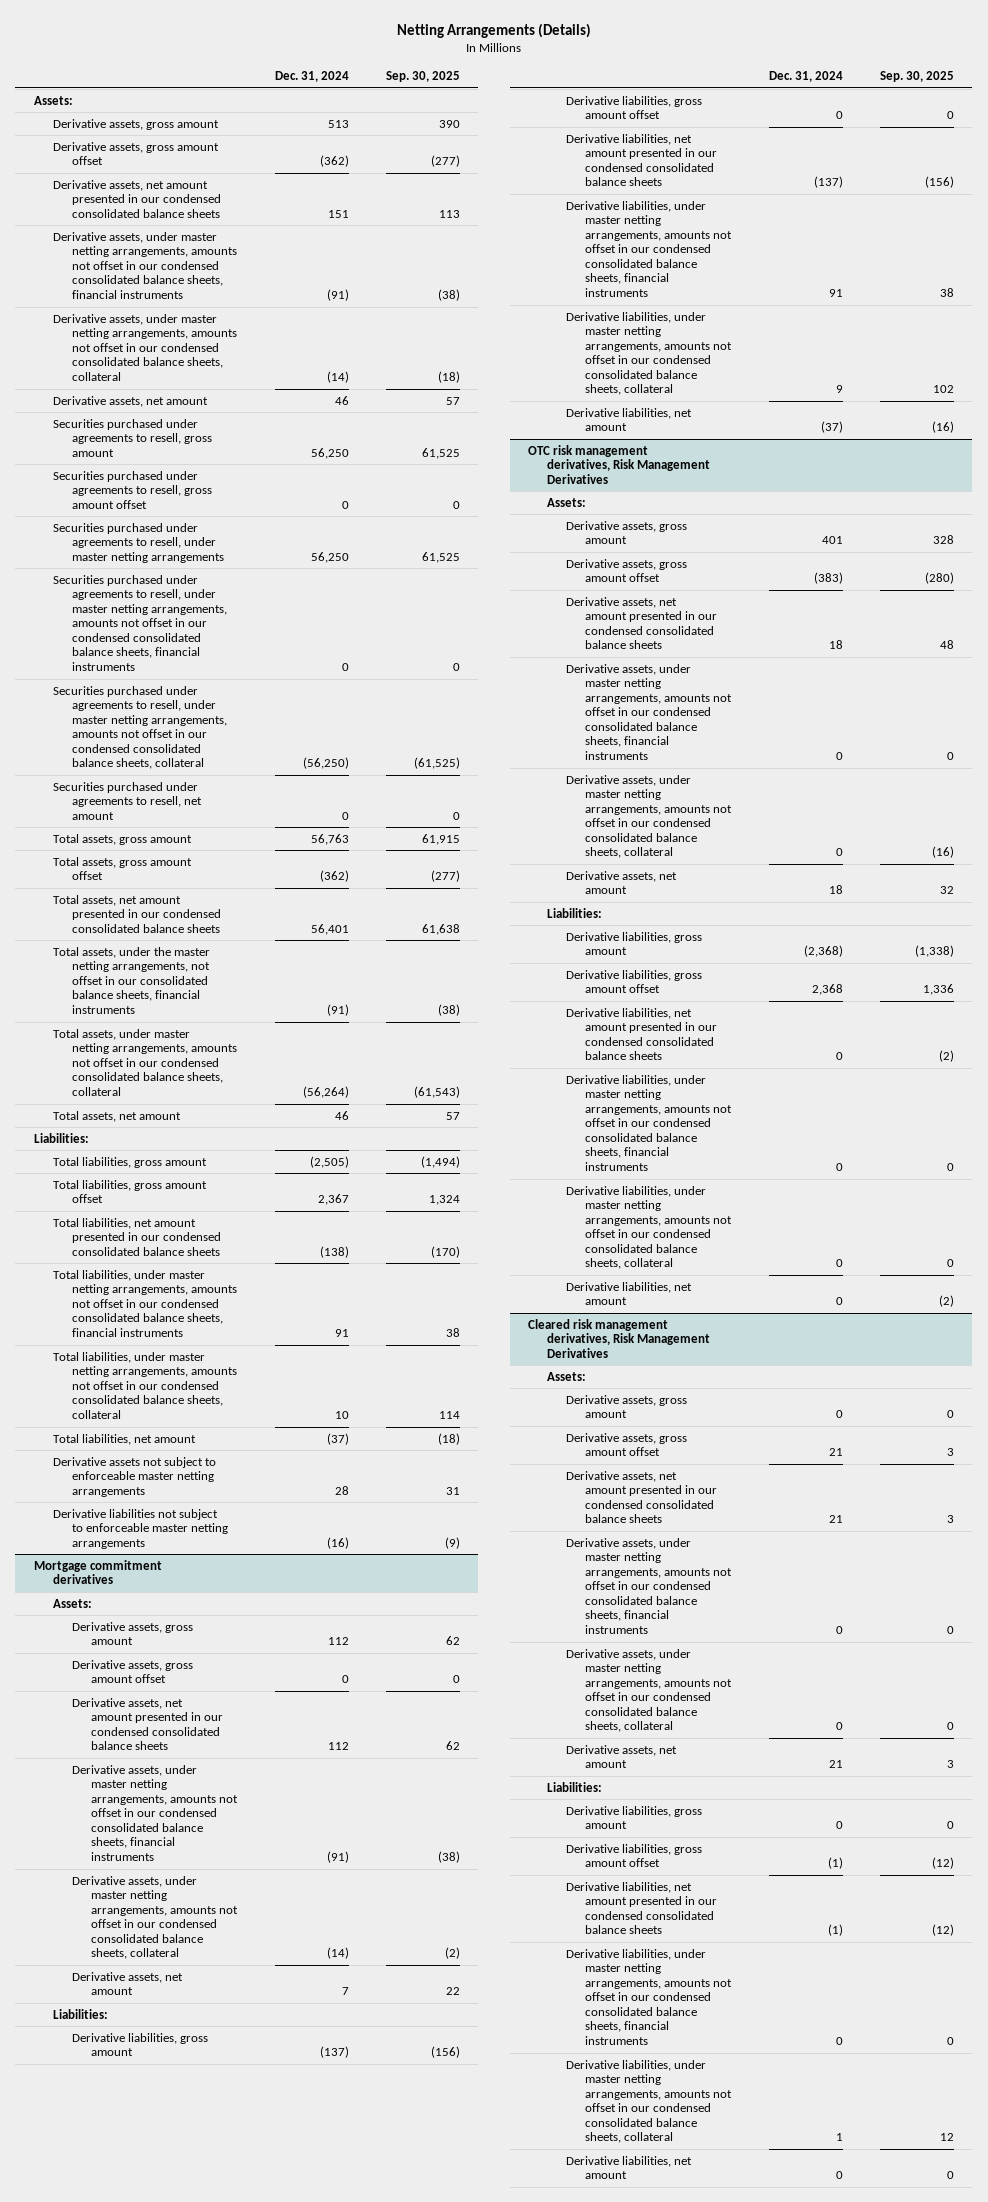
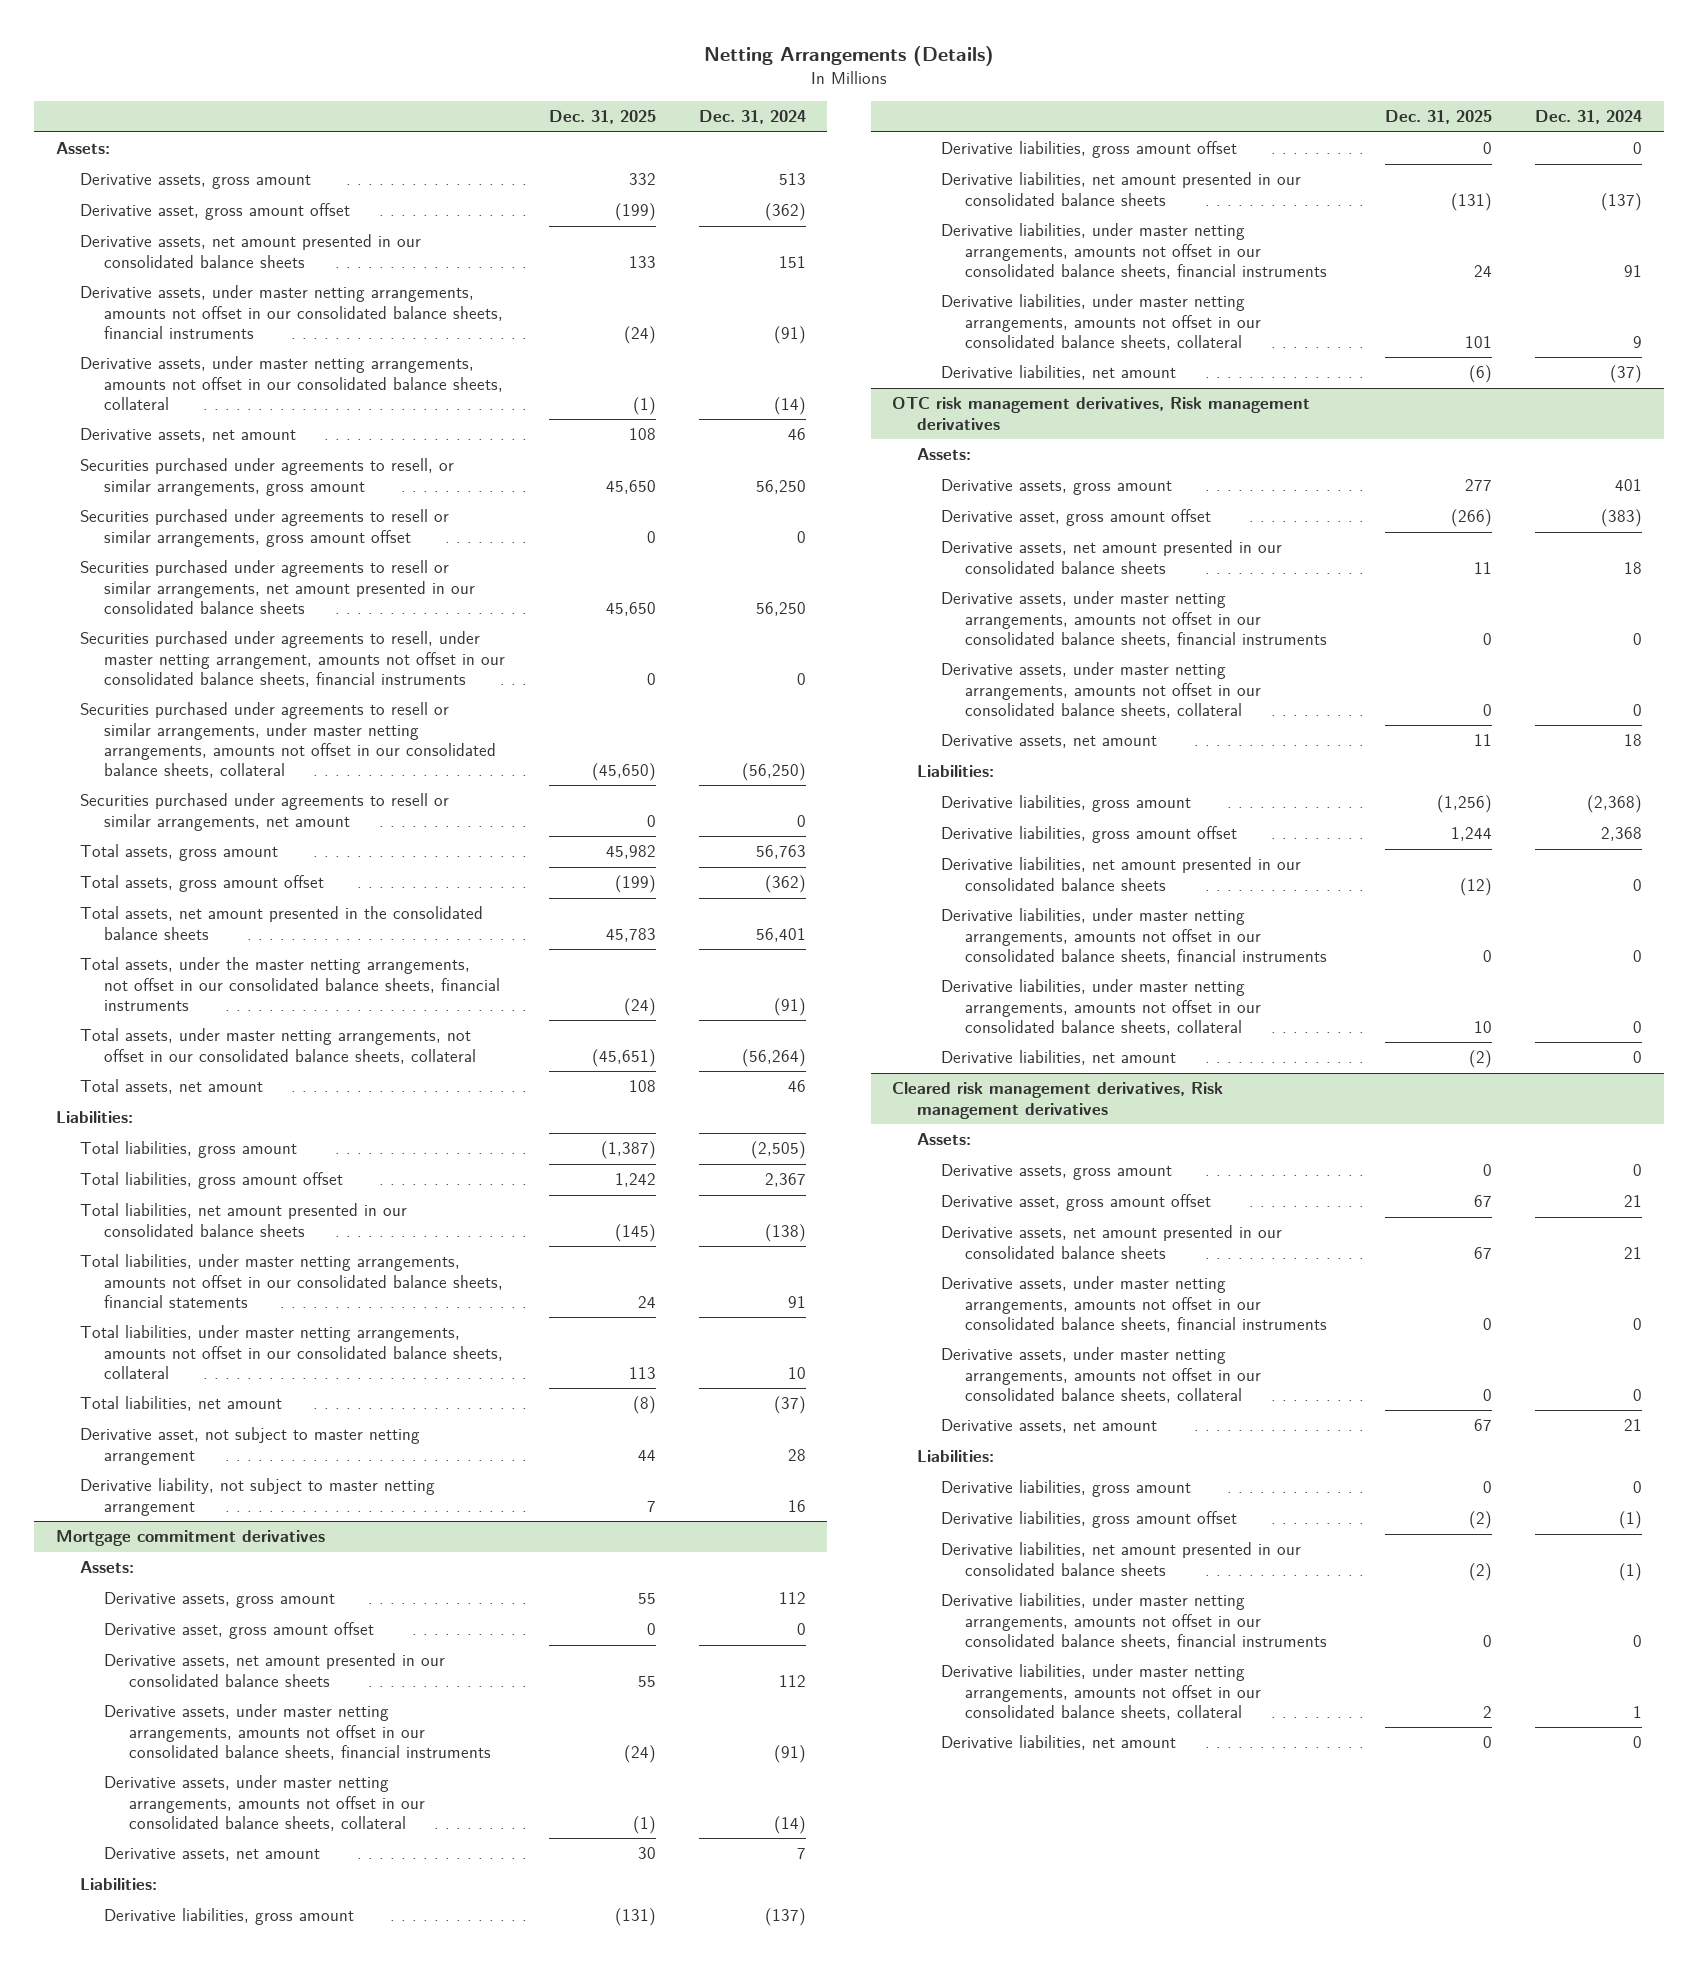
[385,71,460,83] Sep. 30, 2025 -> none
none -> [548,110,656,125] Dec. 31, 2025
[53,141,220,166] Derivative assets, gross amount offset -> [79,203,350,221] Derivative asset, gross amount offset
[53,179,222,218] Derivative assets, net amount presented in our condensed consolidated balance sheets -> [79,234,421,268] Derivative assets, net amount presented in our consolidated balance sheets
[53,231,238,299] Derivative assets, under master netting arrangements, amounts not offset in our condensed consolidated balance sheets, financial instruments -> [79,285,504,339] Derivative assets, under master netting arrangements, amounts not offset in our consolidated balance sheets, financial instruments
[53,313,238,381] Derivative assets, under master netting arrangements, amounts not offset in our condensed consolidated balance sheets, collateral -> [79,356,504,410] Derivative assets, under master netting arrangements, amounts not offset in our consolidated balance sheets, collateral
[53,418,213,457] Securities purchased under agreements to resell, gross amount -> [79,458,454,496] Securities purchased under agreements to resell, or similar arrangements, gross amount
[53,470,213,509] Securities purchased under agreements to resell, gross amount offset -> [79,509,449,547] Securities purchased under agreements to resell or similar arrangements, gross amount offset
[53,522,225,563] Securities purchased under agreements to resell, under master netting arrangements -> [79,560,476,614] Securities purchased under agreements to resell or similar arrangements, net amount presented in our consolidated balance sheets
[53,574,228,672] Securities purchased under agreements to resell, under master netting arrangements, amounts not offset in our condensed consolidated balance sheets, financial instruments -> [79,631,506,687] Securities purchased under agreements to resell, under master netting arrangement, amounts not offset in our consolidated balance sheets, financial instruments
[53,685,228,770] Securities purchased under agreements to resell, under master netting arrangements, amounts not offset in our condensed consolidated balance sheets, collateral -> [79,702,497,779] Securities purchased under agreements to resell or similar arrangements, under master netting arrangements, amounts not offset in our consolidated balance sheets, collateral
[53,781,203,820] Securities purchased under agreements to resell, net amount -> [79,793,449,831] Securities purchased under agreements to resell or similar arrangements, net amount
[53,894,222,933] Total assets, net amount presented in our condensed consolidated balance sheets -> [79,906,483,940] Total assets, net amount presented in the consolidated balance sheets
[53,1028,238,1096] Total assets, under master netting arrangements, amounts not offset in our condensed consolidated balance sheets, collateral -> [79,1028,477,1064] Total assets, under master netting arrangements, not offset in our consolidated balance sheets, collateral
[53,1217,222,1256] Total liabilities, net amount presented in our condensed consolidated balance sheets -> [79,1203,407,1237] Total liabilities, net amount presented in our consolidated balance sheets
[53,1269,238,1337] Total liabilities, under master netting arrangements, amounts not offset in our condensed consolidated balance sheets, financial instruments -> [79,1254,504,1308] Total liabilities, under master netting arrangements, amounts not offset in our consolidated balance sheets, financial statements
[53,1351,238,1419] Total liabilities, under master netting arrangements, amounts not offset in our condensed consolidated balance sheets, collateral -> [79,1325,504,1379] Total liabilities, under master netting arrangements, amounts not offset in our consolidated balance sheets, collateral
[53,1456,217,1497] Derivative assets not subject to enforceable master netting arrangements -> [79,1427,420,1465] Derivative asset, not subject to master netting arrangement
[53,1508,229,1549] Derivative liabilities not subject to enforceable master netting arrangements -> [79,1478,435,1516] Derivative liability, not subject to master netting arrangement
[326,1536,349,1549] (16) -> [787,1499,806,1512] 16
[72,1659,194,1684] Derivative assets, gross amount offset -> [104,1622,375,1640] Derivative asset, gross amount offset
[72,1697,224,1751] Derivative assets, net amount presented in our condensed consolidated balance sheets -> [104,1653,446,1687] Derivative assets, net amount presented in our consolidated balance sheets
[72,1764,239,1862] Derivative assets, under master netting arrangements, amounts not offset in our condensed consolidated balance sheets, financial instruments -> [104,1704,491,1760] Derivative assets, under master netting arrangements, amounts not offset in our consolidated balance sheets, financial instruments
[72,1875,239,1960] Derivative assets, under master netting arrangements, amounts not offset in our condensed consolidated balance sheets, collateral -> [104,1775,425,1831] Derivative assets, under master netting arrangements, amounts not offset in our consolidated balance sheets, collateral
[566,133,718,187] Derivative liabilities, net amount presented in our condensed consolidated balance sheets -> [940,172,1301,206] Derivative liabilities, net amount presented in our consolidated balance sheets
[566,200,733,298] Derivative liabilities, under master netting arrangements, amounts not offset in our condensed consolidated balance sheets, financial instruments -> [940,223,1328,279] Derivative liabilities, under master netting arrangements, amounts not offset in our consolidated balance sheets, financial instruments
[566,311,733,396] Derivative liabilities, under master netting arrangements, amounts not offset in our condensed consolidated balance sheets, collateral -> [940,294,1262,350] Derivative liabilities, under master netting arrangements, amounts not offset in our consolidated balance sheets, collateral
[528,444,711,484] OTC risk management derivatives, Risk Management Derivatives -> [892,397,1311,430] OTC risk management derivatives, Risk management derivatives
[566,558,688,583] Derivative assets, gross amount offset -> [940,509,1211,527] Derivative asset, gross amount offset
[566,596,718,650] Derivative assets, net amount presented in our condensed consolidated balance sheets -> [940,540,1282,574] Derivative assets, net amount presented in our consolidated balance sheets
[566,663,733,761] Derivative assets, under master netting arrangements, amounts not offset in our condensed consolidated balance sheets, financial instruments -> [940,591,1328,647] Derivative assets, under master netting arrangements, amounts not offset in our consolidated balance sheets, financial instruments
[566,774,733,859] Derivative assets, under master netting arrangements, amounts not offset in our condensed consolidated balance sheets, collateral -> [940,662,1262,718] Derivative assets, under master netting arrangements, amounts not offset in our consolidated balance sheets, collateral
[566,1007,718,1061] Derivative liabilities, net amount presented in our condensed consolidated balance sheets -> [940,857,1301,891] Derivative liabilities, net amount presented in our consolidated balance sheets
[566,1074,733,1172] Derivative liabilities, under master netting arrangements, amounts not offset in our condensed consolidated balance sheets, financial instruments -> [940,908,1328,964] Derivative liabilities, under master netting arrangements, amounts not offset in our consolidated balance sheets, financial instruments
[566,1185,733,1270] Derivative liabilities, under master netting arrangements, amounts not offset in our condensed consolidated balance sheets, collateral -> [940,979,1262,1035] Derivative liabilities, under master netting arrangements, amounts not offset in our consolidated balance sheets, collateral
[528,1318,711,1358] Cleared risk management derivatives, Risk Management Derivatives -> [892,1082,1224,1119] Cleared risk management derivatives, Risk management derivatives
[566,1432,688,1457] Derivative assets, gross amount offset -> [940,1194,1211,1212] Derivative asset, gross amount offset
[566,1470,718,1524] Derivative assets, net amount presented in our condensed consolidated balance sheets -> [940,1225,1282,1259] Derivative assets, net amount presented in our consolidated balance sheets
[566,1537,733,1635] Derivative assets, under master netting arrangements, amounts not offset in our condensed consolidated balance sheets, financial instruments -> [940,1276,1328,1332] Derivative assets, under master netting arrangements, amounts not offset in our consolidated balance sheets, financial instruments
[566,1648,733,1733] Derivative assets, under master netting arrangements, amounts not offset in our condensed consolidated balance sheets, collateral -> [940,1347,1262,1403] Derivative assets, under master netting arrangements, amounts not offset in our consolidated balance sheets, collateral
[566,1881,718,1935] Derivative liabilities, net amount presented in our condensed consolidated balance sheets -> [940,1542,1301,1576] Derivative liabilities, net amount presented in our consolidated balance sheets
[566,1948,733,2046] Derivative liabilities, under master netting arrangements, amounts not offset in our condensed consolidated balance sheets, financial instruments -> [940,1593,1328,1649] Derivative liabilities, under master netting arrangements, amounts not offset in our consolidated balance sheets, financial instruments
[566,2059,733,2144] Derivative liabilities, under master netting arrangements, amounts not offset in our condensed consolidated balance sheets, collateral -> [940,1664,1262,1720] Derivative liabilities, under master netting arrangements, amounts not offset in our consolidated balance sheets, collateral

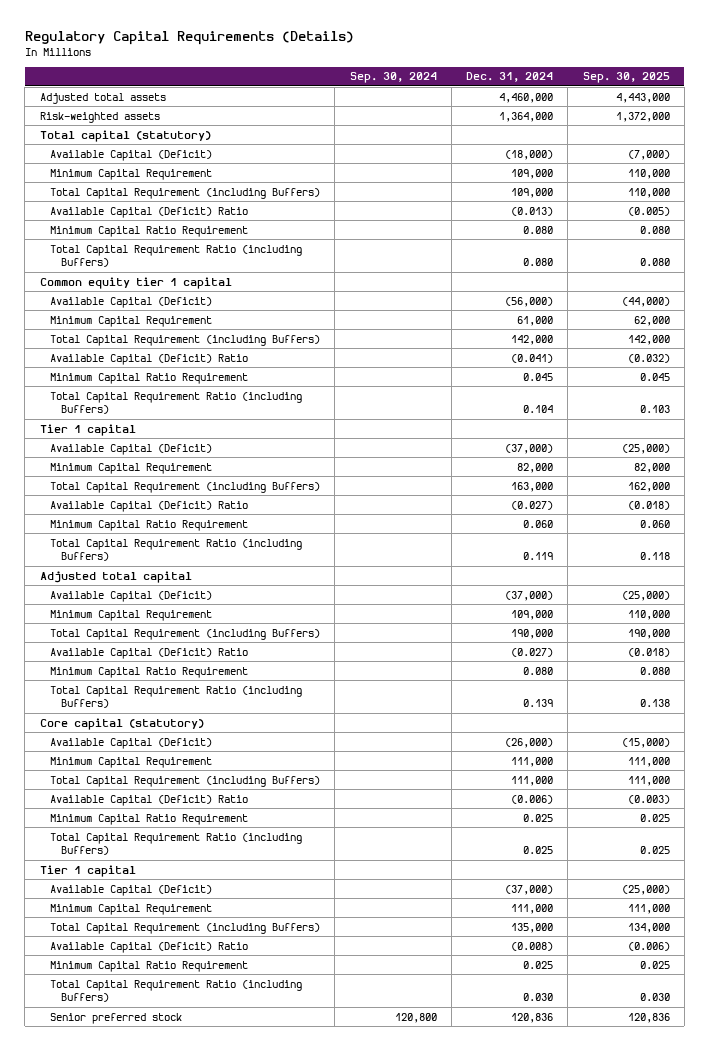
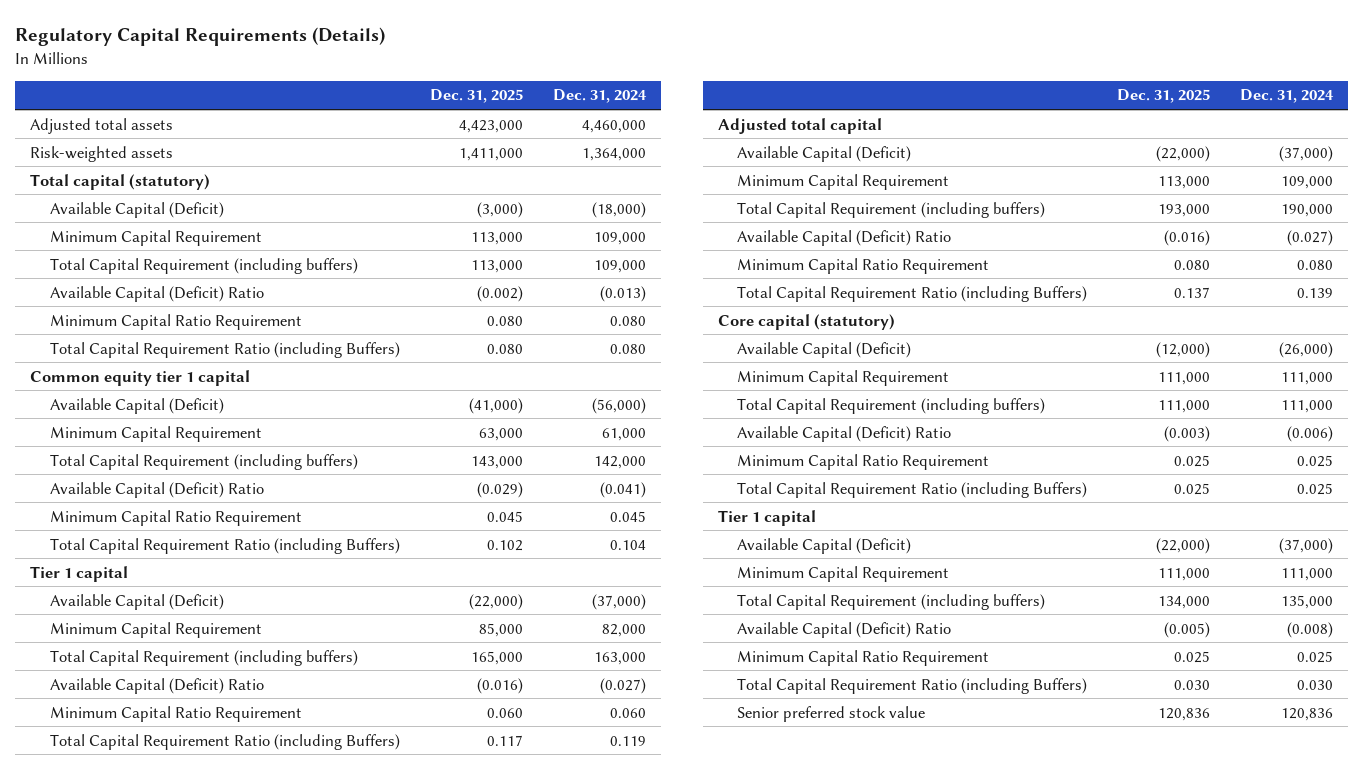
[349,72,437,84] Sep. 30, 2024 -> none
[582,72,670,84] Sep. 30, 2025 -> none
none -> [429,89,523,104] Dec. 31, 2025
[50,187,321,199] Total Capital Requirement (including Buffers) -> [49,257,358,274] Total Capital Requirement (including buffers)
[50,334,321,346] Total Capital Requirement (including Buffers) -> [49,453,358,470] Total Capital Requirement (including buffers)
[50,481,321,493] Total Capital Requirement (including Buffers) -> [49,649,358,666] Total Capital Requirement (including buffers)
[50,628,321,640] Total Capital Requirement (including Buffers) -> [736,201,1045,218] Total Capital Requirement (including buffers)
[50,775,321,787] Total Capital Requirement (including Buffers) -> [736,397,1045,414] Total Capital Requirement (including buffers)
[50,922,321,934] Total Capital Requirement (including Buffers) -> [736,593,1045,610] Total Capital Requirement (including buffers)
[50,1012,183,1024] Senior preferred stock -> [736,705,925,722] Senior preferred stock value

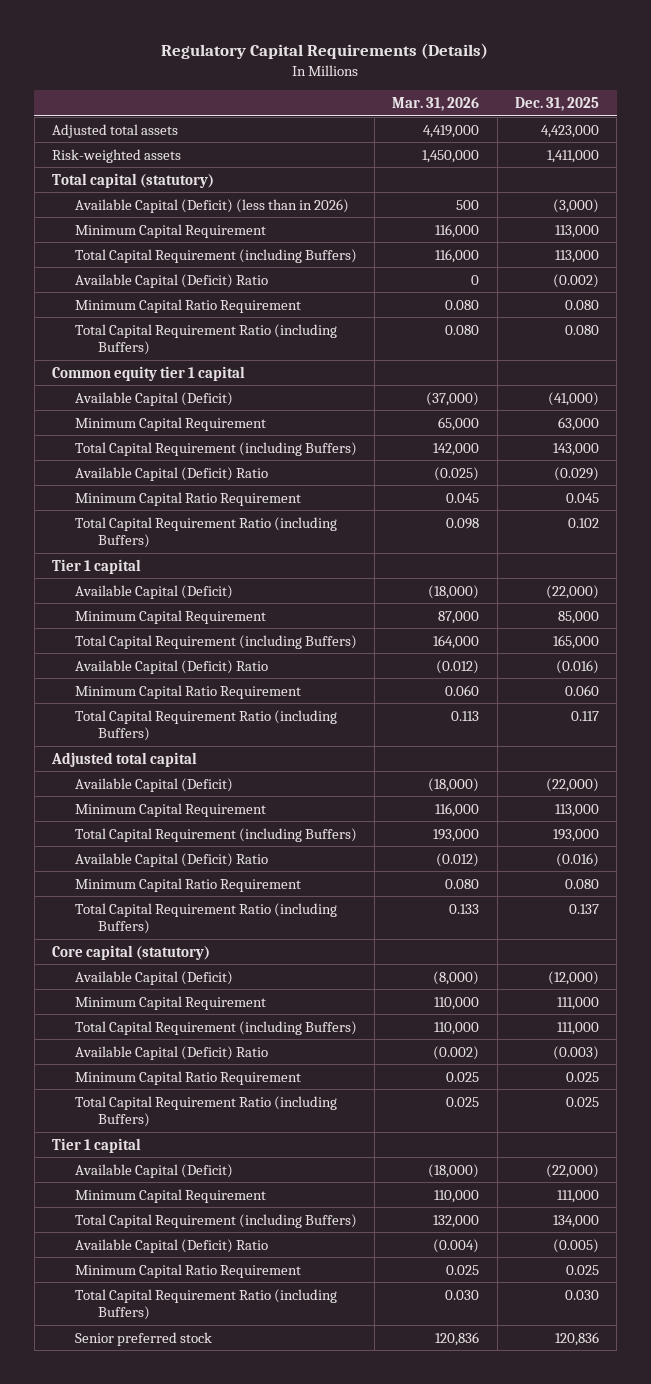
[552,89,647,104] Dec. 31, 2024 -> none
none -> [392,96,480,111] Mar. 31, 2026
[49,201,224,218] Available Capital (Deficit) -> [74,198,349,213] Available Capital (Deficit) (less than in 2026)
[49,257,358,274] Total Capital Requirement (including buffers) -> [74,248,357,263] Total Capital Requirement (including Buffers)
[49,453,358,470] Total Capital Requirement (including buffers) -> [74,441,357,456] Total Capital Requirement (including Buffers)
[49,649,358,666] Total Capital Requirement (including buffers) -> [74,634,357,649] Total Capital Requirement (including Buffers)
[736,201,1045,218] Total Capital Requirement (including buffers) -> [74,827,357,842] Total Capital Requirement (including Buffers)
[736,397,1045,414] Total Capital Requirement (including buffers) -> [74,1020,357,1035] Total Capital Requirement (including Buffers)
[736,593,1045,610] Total Capital Requirement (including buffers) -> [74,1213,357,1228] Total Capital Requirement (including Buffers)
[736,705,925,722] Senior preferred stock value -> [74,1331,212,1346] Senior preferred stock

